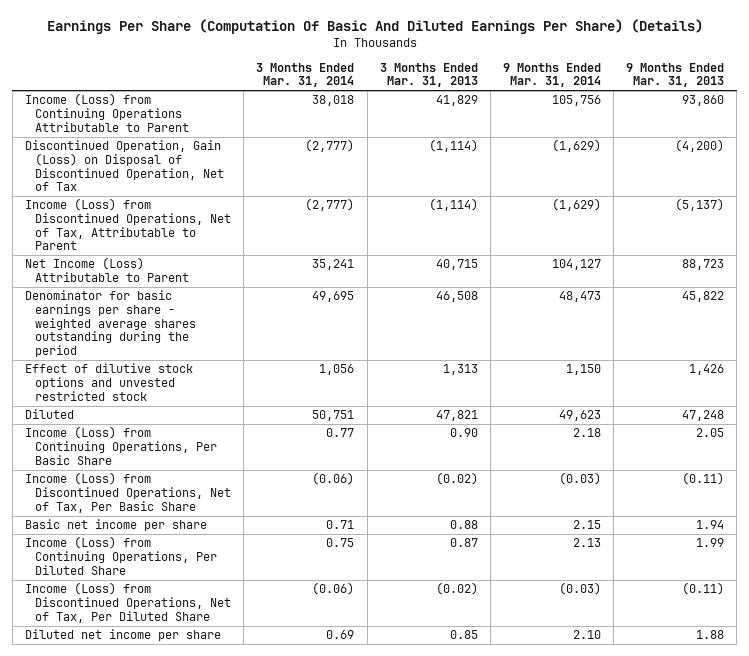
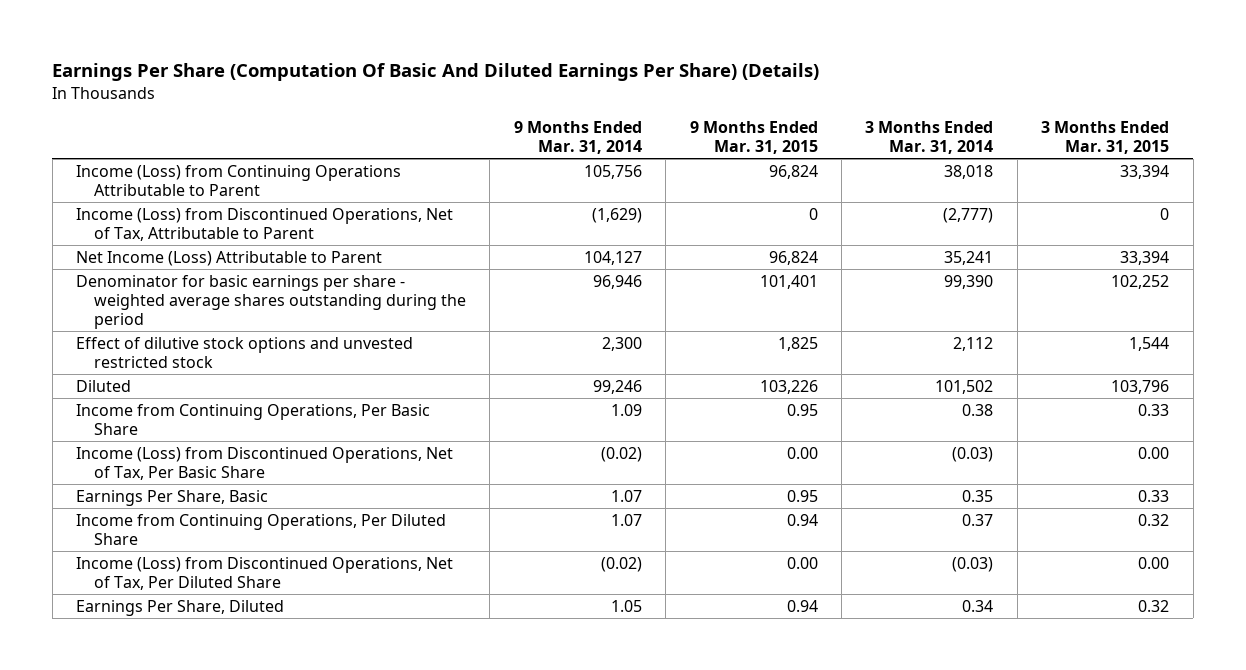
[379,62,478,88] 3 Months Ended Mar. 31, 2013 -> none
[626,62,725,88] 9 Months Ended Mar. 31, 2013 -> none
none -> [689,120,818,154] 9 Months Ended Mar. 31, 2015
none -> [1041,120,1170,154] 3 Months Ended Mar. 31, 2015
[25,140,225,192] Discontinued Operation, Gain (Loss) on Disposal of Discontinued Operation, Net of Tax -> none
[312,291,355,303] 49,695 -> [944,274,994,289] 99,390
[558,291,601,303] 48,473 -> [592,274,642,289] 96,946
[319,364,355,376] 1,056 -> [953,336,994,351] 2,112
[565,364,601,376] 1,150 -> [601,336,642,351] 2,300
[312,410,355,422] 50,751 -> [935,379,994,394] 101,502
[558,410,601,422] 49,623 -> [592,379,642,394] 99,246
[25,426,218,465] Income (Loss) from Continuing Operations, Per Basic Share -> [76,403,431,436] Income from Continuing Operations, Per Basic Share
[326,428,355,438] 0.77 -> [962,403,994,416] 0.38
[572,428,601,438] 2.18 -> [610,403,642,416] 1.09
[312,472,355,486] (0.06) -> [952,446,994,462] (0.03)
[558,472,601,486] (0.03) -> [600,446,642,462] (0.02)
[25,519,208,532] Basic net income per share -> [76,489,269,506] Earnings Per Share, Basic
[326,520,355,530] 0.71 -> [962,489,994,502] 0.35
[572,520,601,530] 2.15 -> [610,489,642,502] 1.07
[25,536,218,575] Income (Loss) from Continuing Operations, Per Diluted Share -> [76,513,447,546] Income from Continuing Operations, Per Diluted Share
[326,538,355,548] 0.75 -> [962,513,994,526] 0.37
[572,538,601,548] 2.13 -> [610,513,642,526] 1.07
[312,582,355,596] (0.06) -> [952,556,994,572] (0.03)
[558,582,601,596] (0.03) -> [600,556,642,572] (0.02)
[25,629,222,642] Diluted net income per share -> [76,599,285,616] Earnings Per Share, Diluted
[326,630,355,640] 0.69 -> [962,599,994,612] 0.34
[572,630,601,640] 2.10 -> [610,599,642,612] 1.05

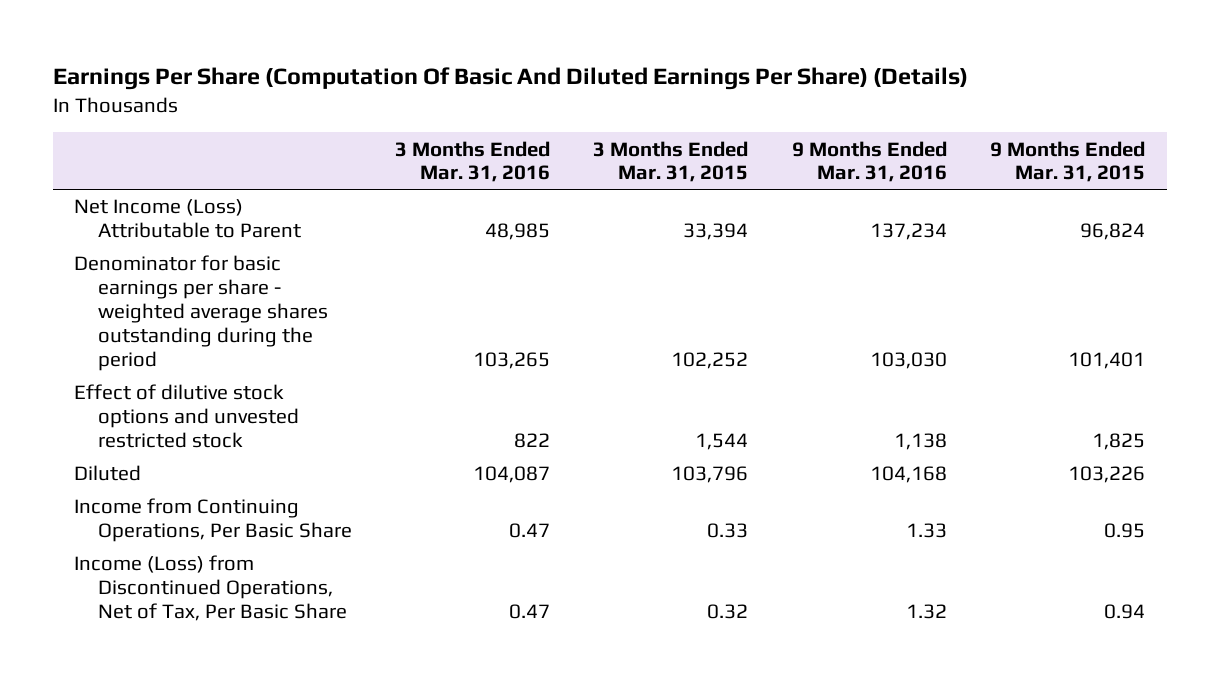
[513,120,642,154] 9 Months Ended Mar. 31, 2014 -> none
[865,120,994,154] 3 Months Ended Mar. 31, 2014 -> none
none -> [395,140,551,183] 3 Months Ended Mar. 31, 2016
none -> [791,140,947,183] 9 Months Ended Mar. 31, 2016
[76,164,402,197] Income (Loss) from Continuing Operations Attributable to Parent -> none
[76,207,454,242] Income (Loss) from Discontinued Operations, Net of Tax, Attributable to Parent -> none
[76,489,269,506] Earnings Per Share, Basic -> none
[76,513,447,546] Income from Continuing Operations, Per Diluted Share -> none
[76,556,454,591] Income (Loss) from Discontinued Operations, Net of Tax, Per Diluted Share -> none
[76,599,285,616] Earnings Per Share, Diluted -> none
[786,446,818,459] 0.00 -> [1104,604,1146,620] 0.94
[1138,446,1170,459] 0.00 -> [707,604,749,620] 0.32

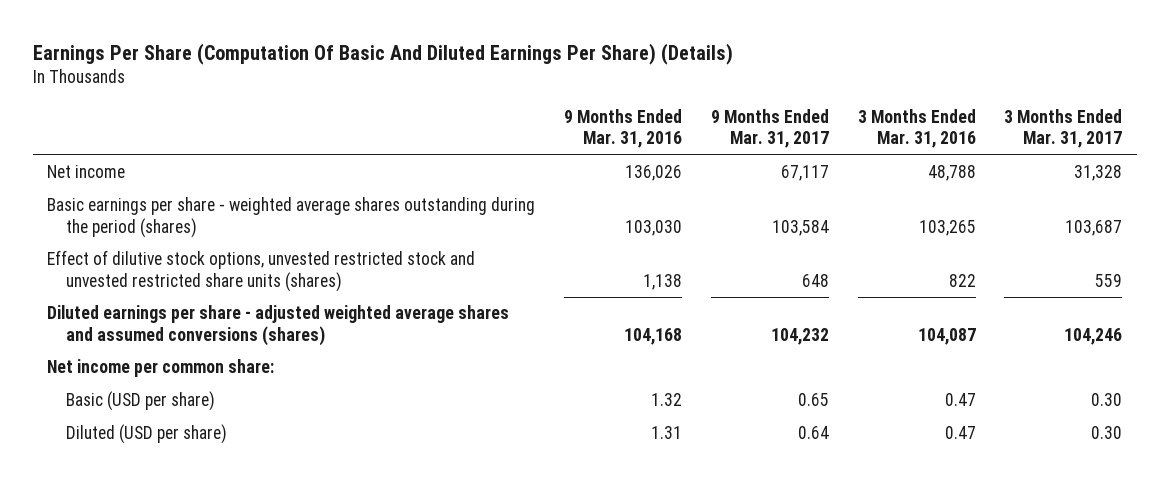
[593,140,749,183] 3 Months Ended Mar. 31, 2015 -> none
[990,140,1146,183] 9 Months Ended Mar. 31, 2015 -> none
none -> [710,108,829,149] 9 Months Ended Mar. 31, 2017
none -> [1004,108,1123,149] 3 Months Ended Mar. 31, 2017
[74,498,352,543] Income from Continuing Operations, Per Basic Share -> none
[74,199,301,239] Net Income (Loss) Attributable to Parent -> [47,165,126,179] Net income
[485,223,551,241] 48,985 -> [927,165,976,182] 48,788
[869,223,947,241] 137,234 -> [624,165,682,182] 136,026
[74,255,328,371] Denominator for basic earnings per share - weighted average shares outstanding during the period -> [47,197,536,239] Basic earnings per share - weighted average shares outstanding during the period (shares)
[74,384,299,449] Effect of dilutive stock options and unvested restricted stock -> [47,250,476,293] Effect of dilutive stock options, unvested restricted stock and unvested restricted share units (shares)
[74,465,142,482] Diluted -> [47,305,510,347] Diluted earnings per share - adjusted weighted average shares and assumed conversions (shares)
none -> [47,359,275,378] Net income per common share:
[74,555,347,622] Income (Loss) from Discontinued Operations, Net of Tax, Per Basic Share -> [66,391,216,412] Basic (USD per share)
none -> [66,424,228,445] Diluted (USD per share)

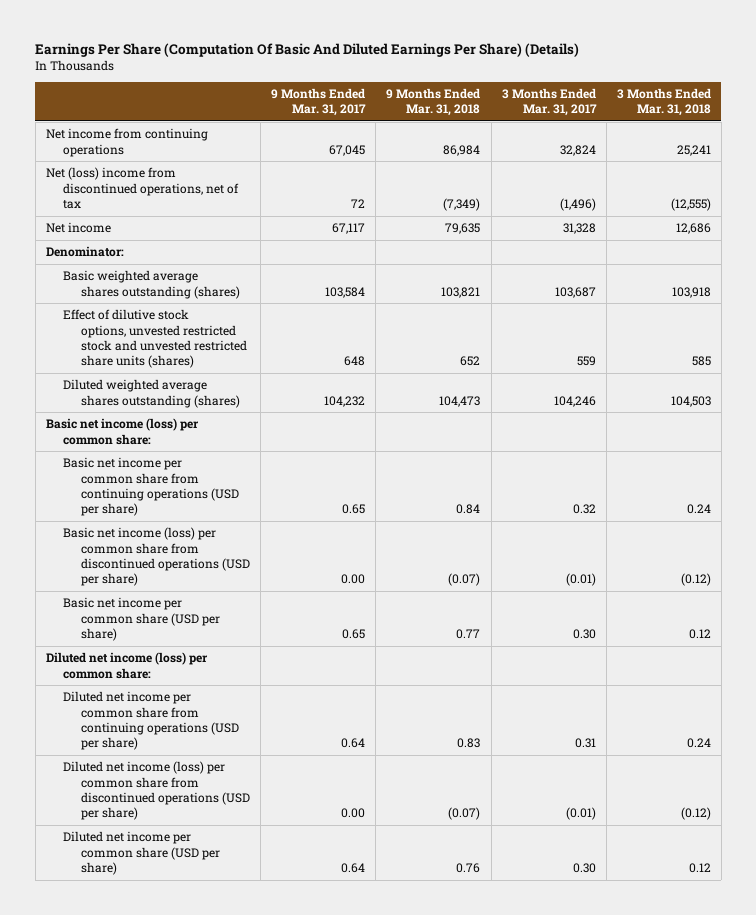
[563,108,682,149] 9 Months Ended Mar. 31, 2016 -> none
[857,108,976,149] 3 Months Ended Mar. 31, 2016 -> none
none -> [386,87,481,117] 9 Months Ended Mar. 31, 2018
none -> [616,87,711,117] 3 Months Ended Mar. 31, 2018
none -> [45,128,208,157] Net income from continuing operations
none -> [45,167,240,209] Net (loss) income from discontinued operations, net of tax
none -> [45,246,124,258] Denominator:
[47,197,536,239] Basic earnings per share - weighted average shares outstanding during the period (shares) -> [63,270,241,299] Basic weighted average shares outstanding (shares)
[47,305,510,347] Diluted earnings per share - adjusted weighted average shares and assumed conversions (shares) -> [63,379,241,408] Diluted weighted average shares outstanding (shares)
[47,359,275,378] Net income per common share: -> [45,418,199,445] Basic net income (loss) per common share:
none -> [63,457,240,517] Basic net income per common share from continuing operations (USD per share)
none -> [63,527,251,587] Basic net income (loss) per common share from discontinued operations (USD per share)
[66,391,216,412] Basic (USD per share) -> [63,597,221,641] Basic net income per common share (USD per share)
none -> [45,652,208,679] Diluted net income (loss) per common share:
none -> [63,691,240,751] Diluted net income per common share from continuing operations (USD per share)
none -> [63,761,251,821] Diluted net income (loss) per common share from discontinued operations (USD per share)
[66,424,228,445] Diluted (USD per share) -> [63,831,221,875] Diluted net income per common share (USD per share)

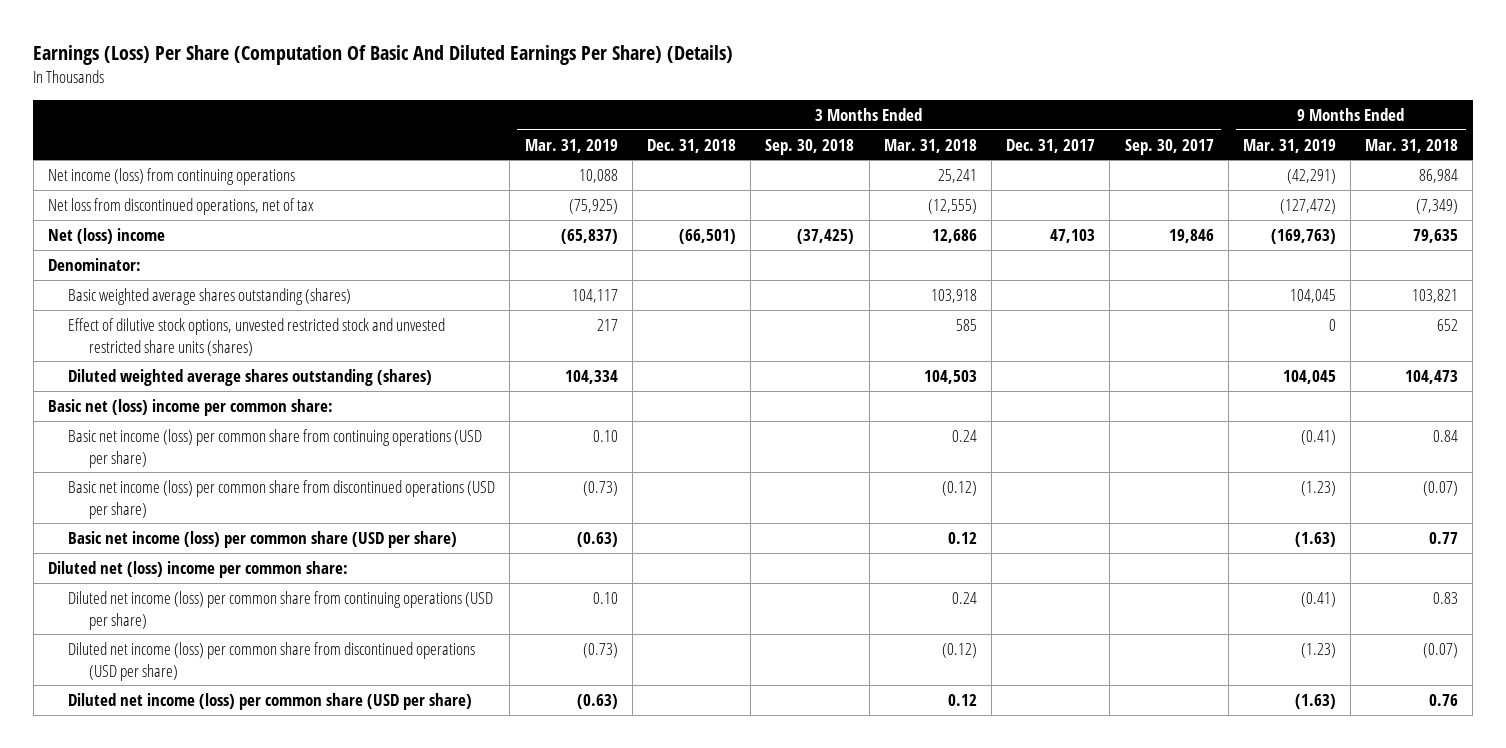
[35,42,580,57] Earnings Per Share (Computation Of Basic And Diluted Earnings Per Share) (Details) -> [33,44,734,65] Earnings (Loss) Per Share (Computation Of Basic And Diluted Earnings Per Share) (Details)
[271,87,367,117] 9 Months Ended Mar. 31, 2017 -> none
[501,87,597,117] 3 Months Ended Mar. 31, 2017 -> none
none -> [524,138,618,153] Mar. 31, 2019
none -> [647,138,737,153] Dec. 31, 2018
none -> [765,138,855,155] Sep. 30, 2018
none -> [1006,138,1096,153] Dec. 31, 2017
none -> [1124,138,1214,155] Sep. 30, 2017
none -> [1242,138,1336,153] Mar. 31, 2019
[45,128,208,157] Net income from continuing operations -> [48,167,296,185] Net income (loss) from continuing operations
[45,167,240,209] Net (loss) income from discontinued operations, net of tax -> [48,197,315,215] Net loss from discontinued operations, net of tax
[45,222,111,234] Net income -> [48,227,166,244] Net (loss) income
[45,418,199,445] Basic net income (loss) per common share: -> [48,398,334,416] Basic net (loss) income per common share:
[63,457,240,517] Basic net income per common share from continuing operations (USD per share) -> [68,428,483,468] Basic net income (loss) per common share from continuing operations (USD per share)
[63,597,221,641] Basic net income per common share (USD per share) -> [68,530,458,548] Basic net income (loss) per common share (USD per share)
[45,652,208,679] Diluted net income (loss) per common share: -> [48,560,349,578] Diluted net (loss) income per common share:
[63,691,240,751] Diluted net income per common share from continuing operations (USD per share) -> [68,590,494,630] Diluted net income (loss) per common share from continuing operations (USD per share)
[63,831,221,875] Diluted net income per common share (USD per share) -> [68,692,473,710] Diluted net income (loss) per common share (USD per share)

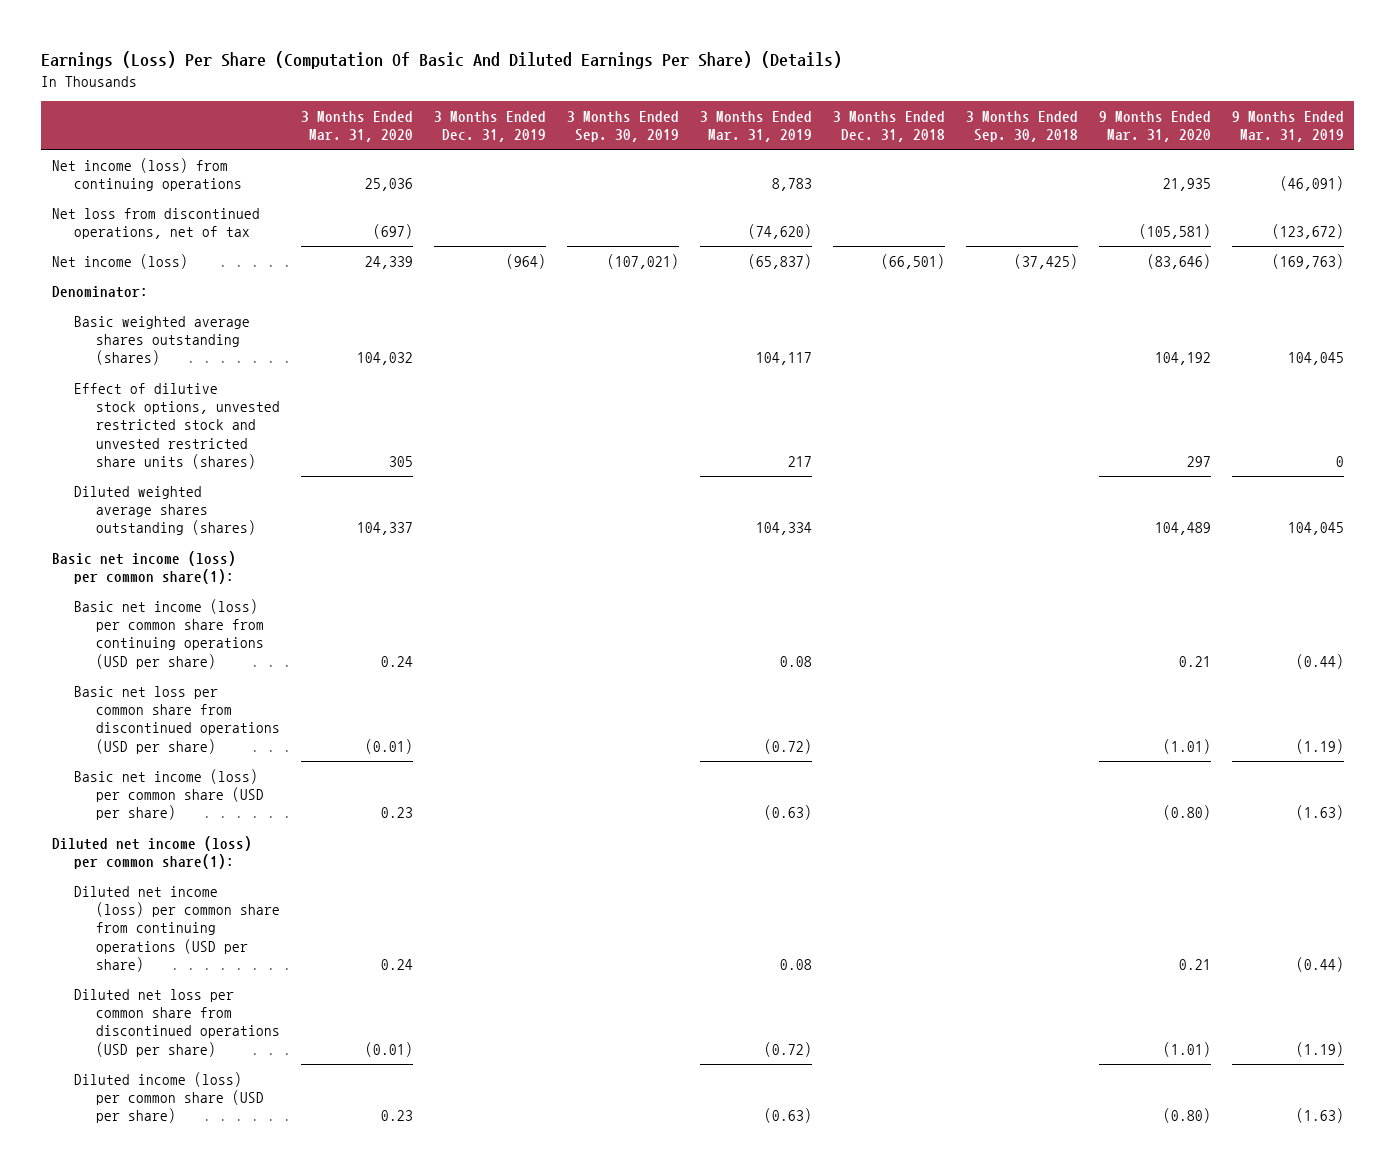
[883,138,977,153] Mar. 31, 2018 -> none
[1006,138,1096,153] Dec. 31, 2017 -> none
[1124,138,1214,155] Sep. 30, 2017 -> none
[1365,138,1459,153] Mar. 31, 2018 -> none
none -> [301,110,414,143] 3 Months Ended Mar. 31, 2020
none -> [433,110,546,143] 3 Months Ended Dec. 31, 2019
none -> [566,110,679,143] 3 Months Ended Sep. 30, 2019
none -> [1098,110,1211,143] 9 Months Ended Mar. 31, 2020
[578,168,618,183] 10,088 -> [771,178,812,192] 8,783
[1286,168,1336,184] (42,291) -> [1279,176,1344,192] (46,091)
[568,198,618,214] (75,925) -> [747,224,812,240] (74,620)
[1279,198,1336,214] (127,472) -> [1271,224,1344,240] (123,672)
[48,227,166,244] Net (loss) income -> [51,254,188,270] Net income (loss)
[48,398,334,416] Basic net (loss) income per common share: -> [51,551,236,585] Basic net income (loss) per common share(1):
[592,429,618,442] 0.10 -> [779,655,812,667] 0.08
[1300,429,1336,445] (0.41) -> [1295,653,1344,669] (0.44)
[68,479,496,519] Basic net income (loss) per common share from discontinued operations (USD per share) -> [74,686,281,754] Basic net loss per common share from discontinued operations (USD per share)
[582,480,618,496] (0.73) -> [763,738,812,754] (0.72)
[1300,480,1336,496] (1.23) -> [1295,738,1344,754] (1.19)
[48,560,349,578] Diluted net (loss) income per common share: -> [51,836,252,870] Diluted net income (loss) per common share(1):
[592,591,618,604] 0.10 -> [779,958,812,970] 0.08
[1300,591,1336,607] (0.41) -> [1295,956,1344,972] (0.44)
[68,641,476,681] Diluted net income (loss) per common share from discontinued operations (USD per share) -> [74,989,281,1057] Diluted net loss per common share from discontinued operations (USD per share)
[582,642,618,658] (0.73) -> [763,1041,812,1057] (0.72)
[1300,642,1336,658] (1.23) -> [1295,1041,1344,1057] (1.19)
[68,692,473,710] Diluted net income (loss) per common share (USD per share) -> [74,1072,265,1124] Diluted income (loss) per common share (USD per share)

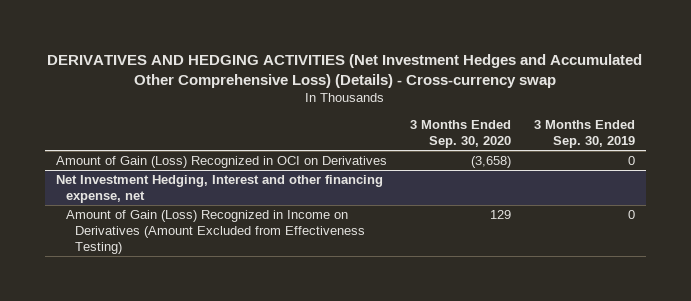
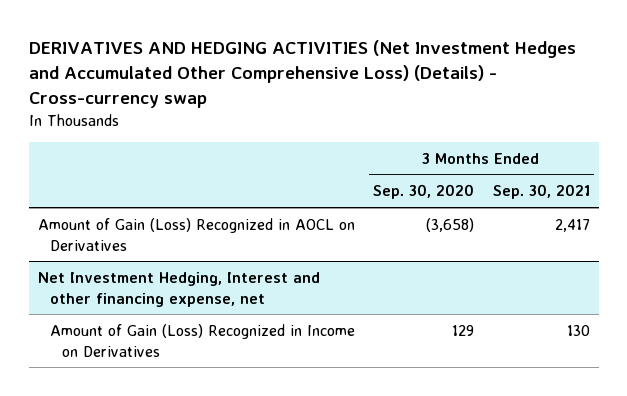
[533,120,635,149] 3 Months Ended Sep. 30, 2019 -> none
none -> [492,184,590,200] Sep. 30, 2021
[56,156,388,169] Amount of Gain (Loss) Recognized in OCI on Derivatives -> [37,217,355,251] Amount of Gain (Loss) Recognized in AOCL on Derivatives
[65,210,366,254] Amount of Gain (Loss) Recognized in Income on Derivatives (Amount Excluded from Effectiveness Testing) -> [49,323,355,357] Amount of Gain (Loss) Recognized in Income on Derivatives

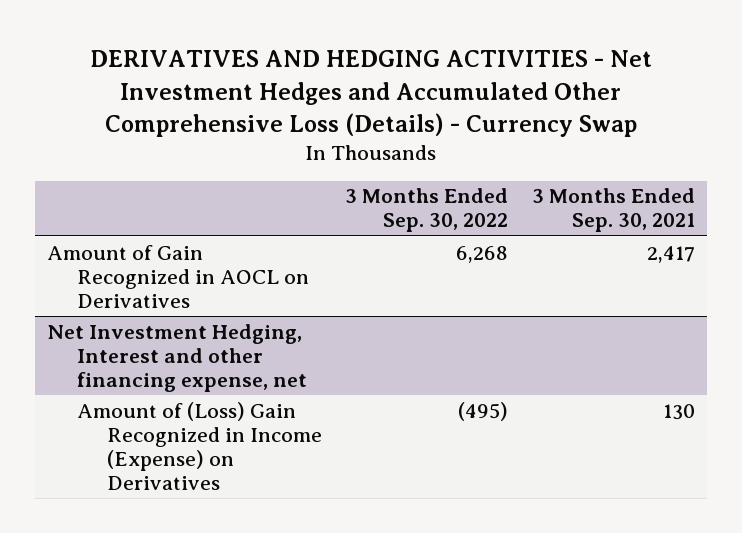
[28,39,576,109] DERIVATIVES AND HEDGING ACTIVITIES (Net Investment Hedges and Accumulated Other Comprehensive Loss) (Details) - Cross-currency swap -> [90,50,653,137] DERIVATIVES AND HEDGING ACTIVITIES - Net Investment Hedges and Accumulated Other Comprehensive Loss (Details) - Currency Swap
[373,184,475,200] Sep. 30, 2020 -> none
none -> [345,188,509,233] 3 Months Ended Sep. 30, 2022
[37,217,355,251] Amount of Gain (Loss) Recognized in AOCL on Derivatives -> [47,244,309,308] Amount of Gain Recognized in AOCL on Derivatives
[49,323,355,357] Amount of Gain (Loss) Recognized in Income on Derivatives -> [76,401,322,490] Amount of (Loss) Gain Recognized in Income (Expense) on Derivatives

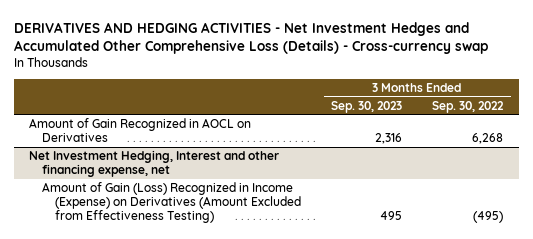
[90,50,653,137] DERIVATIVES AND HEDGING ACTIVITIES - Net Investment Hedges and Accumulated Other Comprehensive Loss (Details) - Currency Swap -> [14,21,489,55] DERIVATIVES AND HEDGING ACTIVITIES - Net Investment Hedges and Accumulated Other Comprehensive Loss (Details) - Cross-currency swap
[532,188,696,233] 3 Months Ended Sep. 30, 2021 -> none
none -> [331,100,403,113] Sep. 30, 2023
[76,401,322,490] Amount of (Loss) Gain Recognized in Income (Expense) on Derivatives -> [42,182,302,224] Amount of Gain (Loss) Recognized in Income (Expense) on Derivatives (Amount Excluded from Effectiveness Testing)

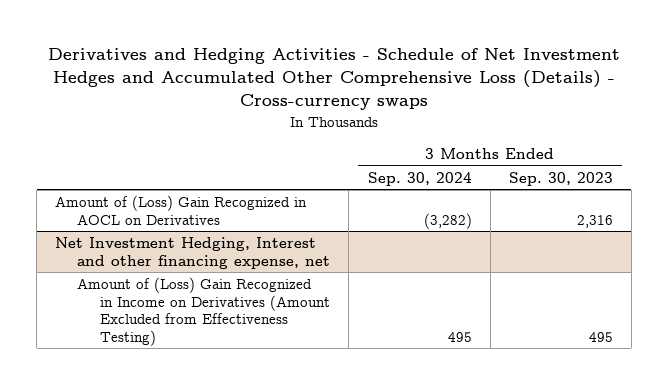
[14,21,489,55] DERIVATIVES AND HEDGING ACTIVITIES - Net Investment Hedges and Accumulated Other Comprehensive Loss (Details) - Cross-currency swap -> [47,47,620,111] Derivatives and Hedging Activities - Schedule of Net Investment Hedges and Accumulated Other Comprehensive Loss (Details) - Cross-currency swaps
[432,100,505,113] Sep. 30, 2022 -> none
none -> [367,171,472,186] Sep. 30, 2024
[29,118,252,143] Amount of Gain Recognized in AOCL on Derivatives -> [55,195,308,225] Amount of (Loss) Gain Recognized in AOCL on Derivatives
[42,182,302,224] Amount of Gain (Loss) Recognized in Income (Expense) on Derivatives (Amount Excluded from Effectiveness Testing) -> [77,277,330,346] Amount of (Loss) Gain Recognized in Income on Derivatives (Amount Excluded from Effectiveness Testing)

